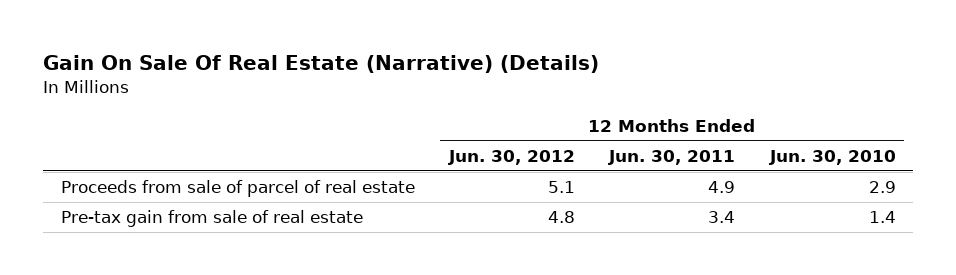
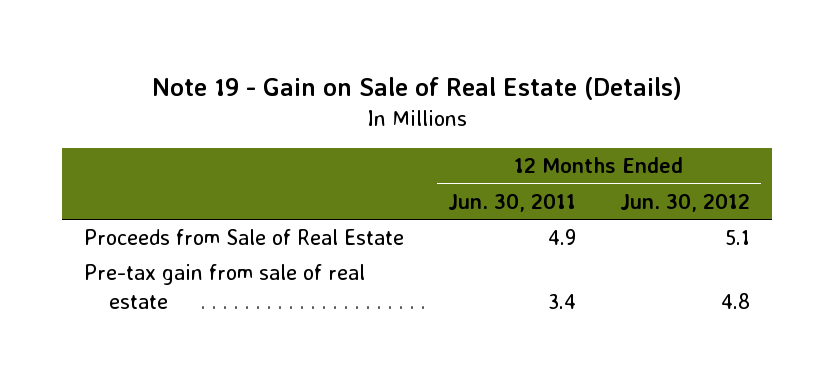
[43,55,600,74] Gain On Sale Of Real Estate (Narrative) (Details) -> [152,77,683,101] Note 19 - Gain on Sale of Real Estate (Details)
[768,149,896,165] Jun. 30, 2010 -> none
[60,180,415,198] Proceeds from sale of parcel of real estate -> [84,229,405,246] Proceeds from Sale of Real Estate

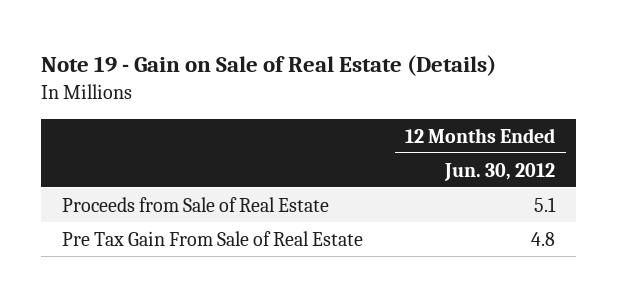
[448,192,577,212] Jun. 30, 2011 -> none
[84,264,366,309] Pre-tax gain from sale of real estate -> [61,230,363,246] Pre Tax Gain From Sale of Real Estate

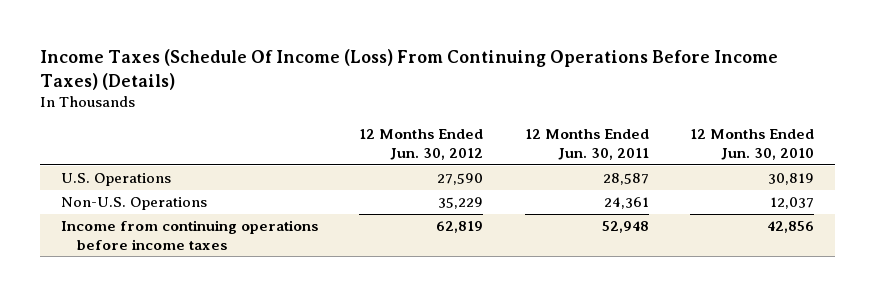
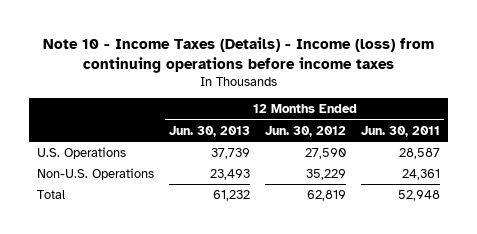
[39,49,778,90] Income Taxes (Schedule Of Income (Loss) From Continuing Operations Before Income Taxes) (Details) -> [42,36,434,73] Note 10 - Income Taxes (Details) - Income (loss) from continuing operations before income taxes
[690,129,815,161] 12 Months Ended Jun. 30, 2010 -> none
none -> [169,125,251,137] Jun. 30, 2013
[60,220,318,250] Income from continuing operations before income taxes -> [36,189,65,199] Total

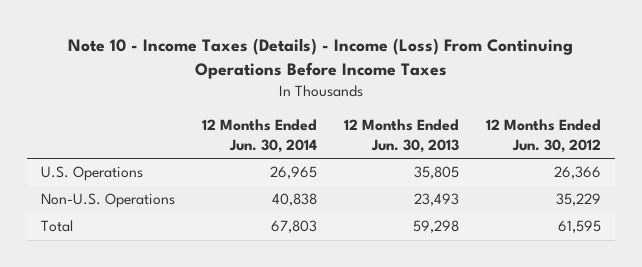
[42,36,434,73] Note 10 - Income Taxes (Details) - Income (loss) from continuing operations before income taxes -> [68,38,574,80] Note 10 - Income Taxes (Details) - Income (Loss) From Continuing Operations Before Income Taxes
[361,125,441,137] Jun. 30, 2011 -> none
none -> [202,118,318,153] 12 Months Ended Jun. 30, 2014
[211,147,251,159] 37,739 -> [414,166,460,180] 35,805
[305,147,347,159] 27,590 -> [554,166,602,180] 26,366
[213,189,251,201] 61,232 -> [413,220,460,234] 59,298
[307,189,347,201] 62,819 -> [558,220,602,234] 61,595

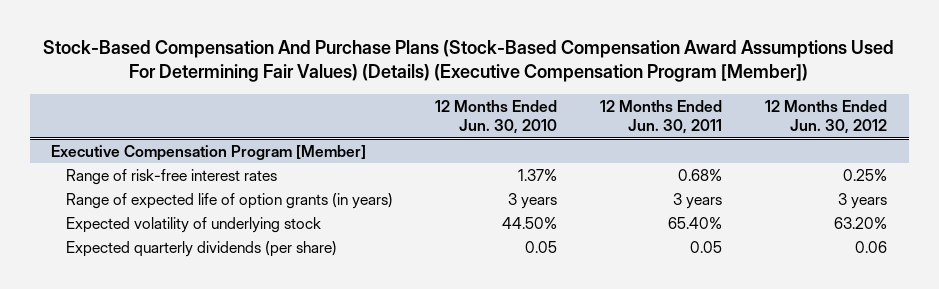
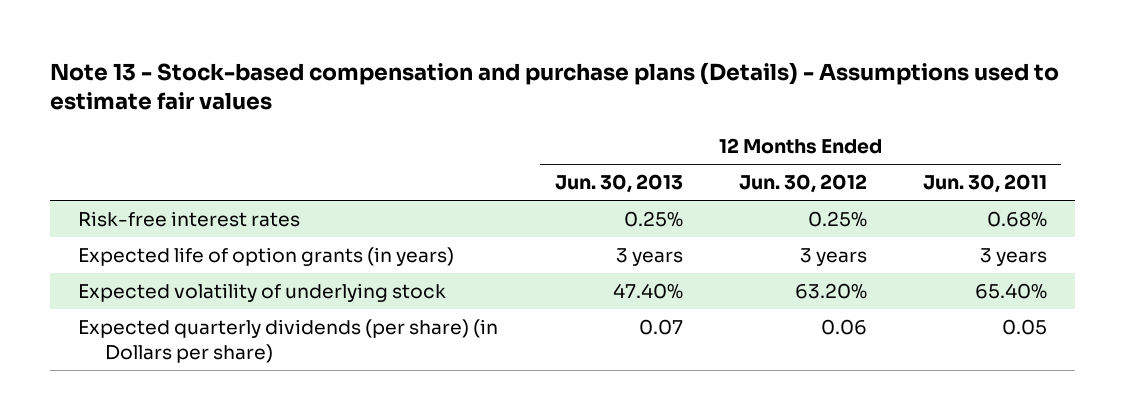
[43,40,895,83] Stock-Based Compensation And Purchase Plans (Stock-Based Compensation Award Assumptions Used For Determining Fair Values) (Details) (Executive Compensation Program [Member]) -> [50,61,1060,111] Note 13 - Stock-based compensation and purchase plans (Details) - Assumptions used to estimate fair values
[435,99,558,135] 12 Months Ended Jun. 30, 2010 -> none
none -> [554,174,683,194] Jun. 30, 2013
[51,144,367,161] Executive Compensation Program [Member] -> none
[65,168,277,185] Range of risk-free interest rates -> [78,210,301,227] Risk-free interest rates
[65,192,393,209] Range of expected life of option grants (in years) -> [78,246,455,266] Expected life of option grants (in years)
[65,240,337,257] Expected quarterly dividends (per share) -> [78,318,499,363] Expected quarterly dividends (per share) (in Dollars per share)

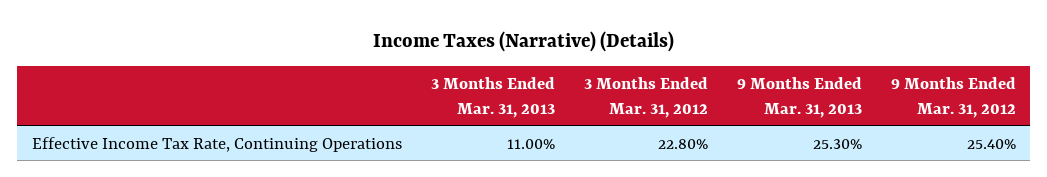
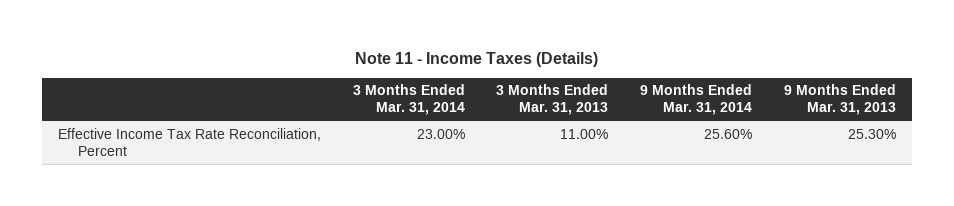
[372,31,674,53] Income Taxes (Narrative) (Details) -> [354,51,598,67] Note 11 - Income Taxes (Details)
[583,77,708,118] 3 Months Ended Mar. 31, 2012 -> none
[890,77,1016,118] 9 Months Ended Mar. 31, 2012 -> none
none -> [352,84,465,116] 3 Months Ended Mar. 31, 2014
none -> [640,84,753,116] 9 Months Ended Mar. 31, 2014
[31,136,402,152] Effective Income Tax Rate, Continuing Operations -> [57,127,321,156] Effective Income Tax Rate Reconciliation, Percent

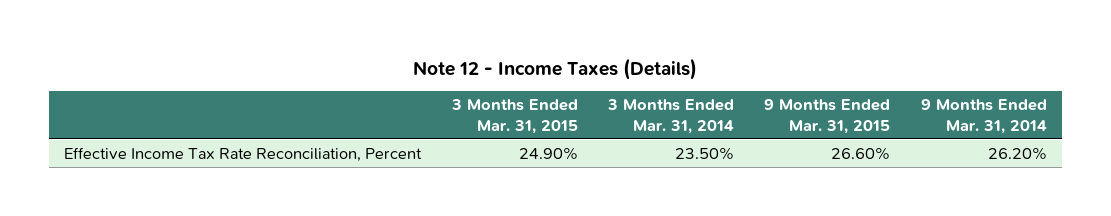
[354,51,598,67] Note 11 - Income Taxes (Details) -> [413,57,698,80] Note 12 - Income Taxes (Details)
[496,84,609,116] 3 Months Ended Mar. 31, 2013 -> none
[784,84,897,116] 9 Months Ended Mar. 31, 2013 -> none
none -> [450,99,578,134] 3 Months Ended Mar. 31, 2015
none -> [764,99,891,134] 9 Months Ended Mar. 31, 2015
[416,128,465,139] 23.00% -> [674,147,734,161] 23.50%
[704,128,753,139] 25.60% -> [987,147,1047,161] 26.20%

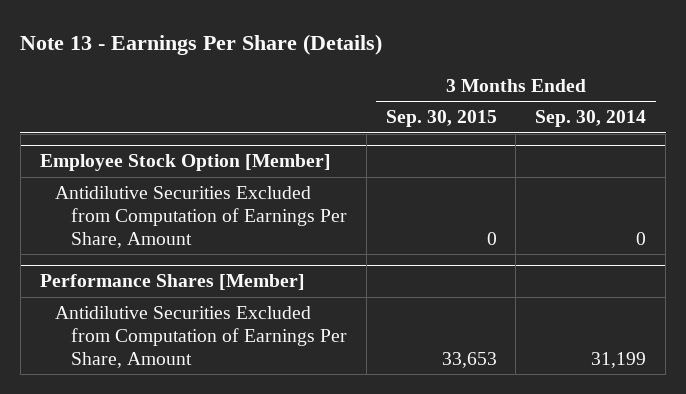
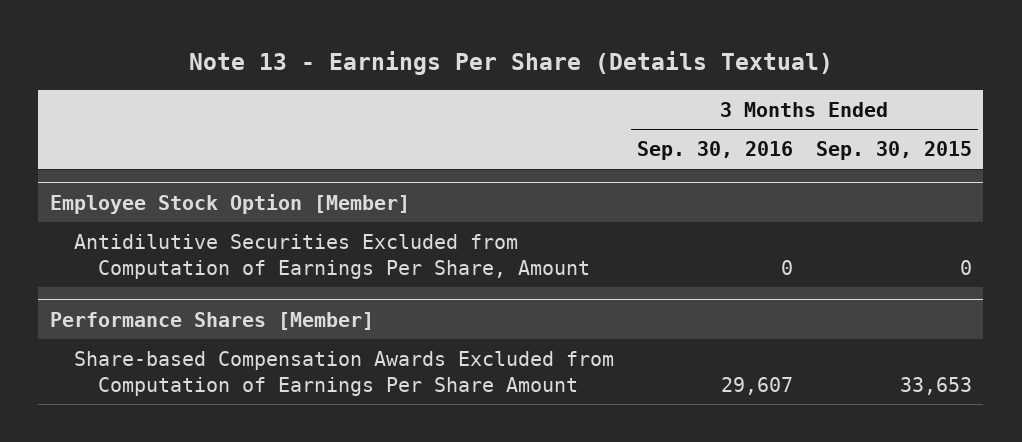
[20,34,383,56] Note 13 - Earnings Per Share (Details) -> [188,50,833,75] Note 13 - Earnings Per Share (Details Textual)
[535,110,647,128] Sep. 30, 2014 -> none
none -> [636,141,793,161] Sep. 30, 2016
[55,305,347,368] Antidilutive Securities Excluded from Computation of Earnings Per Share, Amount -> [74,351,615,396] Share-based Compensation Awards Excluded from Computation of Earnings Per Share Amount

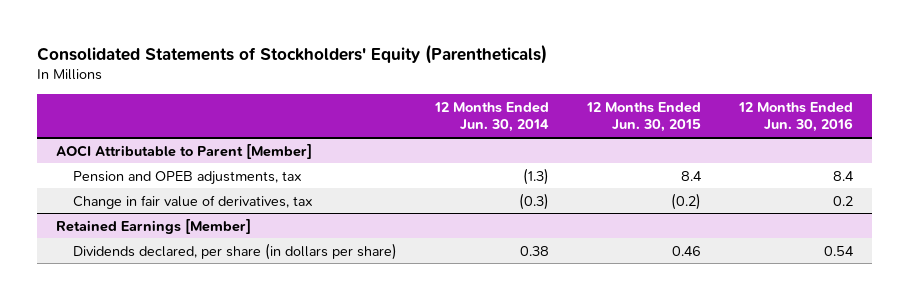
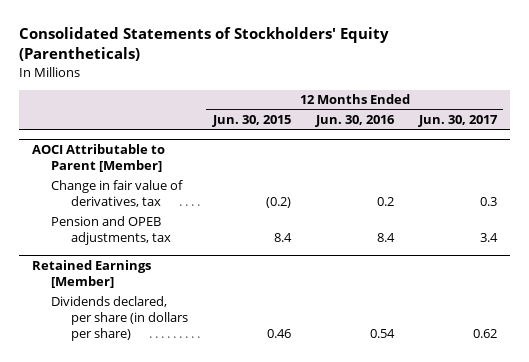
[433,101,549,133] 12 Months Ended Jun. 30, 2014 -> none
none -> [418,115,499,128] Jun. 30, 2017
[72,170,302,185] Pension and OPEB adjustments, tax -> [51,215,171,245] Pension and OPEB adjustments, tax

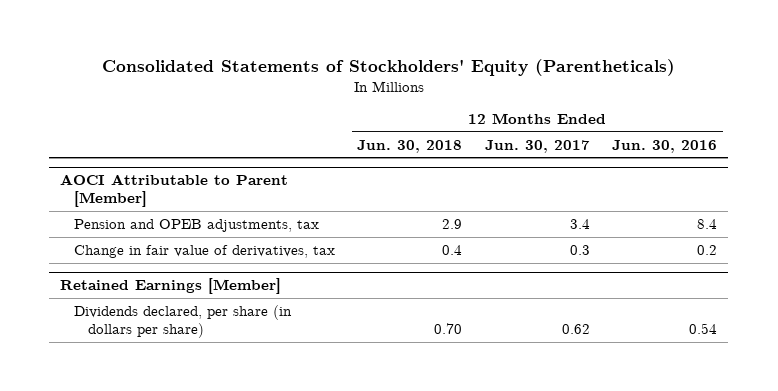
[211,115,291,128] Jun. 30, 2015 -> none
none -> [357,139,463,153] Jun. 30, 2018
[51,179,184,207] Change in fair value of derivatives, tax -> [74,244,336,258] Change in fair value of derivatives, tax

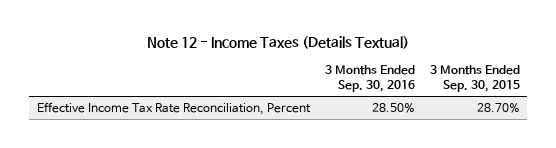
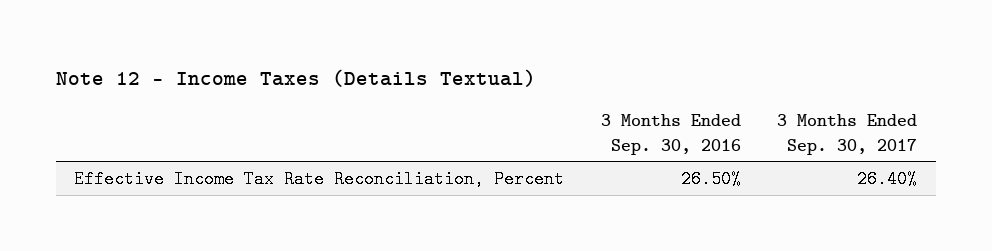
[429,65,520,93] 3 Months Ended Sep. 30, 2015 -> none
none -> [777,114,918,155] 3 Months Ended Sep. 30, 2017
[371,103,415,114] 28.50% -> [680,170,741,189] 26.50%

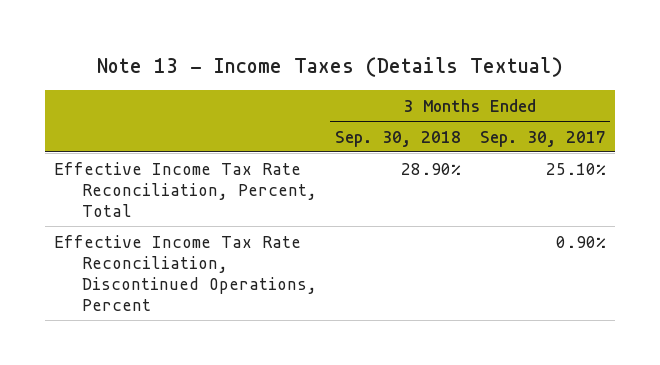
[56,69,537,88] Note 12 - Income Taxes (Details Textual) -> [96,56,563,77] Note 13 - Income Taxes (Details Textual)
[600,114,741,155] 3 Months Ended Sep. 30, 2016 -> none
none -> [335,130,462,147] Sep. 30, 2018
[74,170,565,189] Effective Income Tax Rate Reconciliation, Percent -> [54,161,317,217] Effective Income Tax Rate Reconciliation, Percent, Total
[857,170,918,189] 26.40% -> [545,162,606,175] 25.10%
none -> [54,234,317,311] Effective Income Tax Rate Reconciliation, Discontinued Operations, Percent

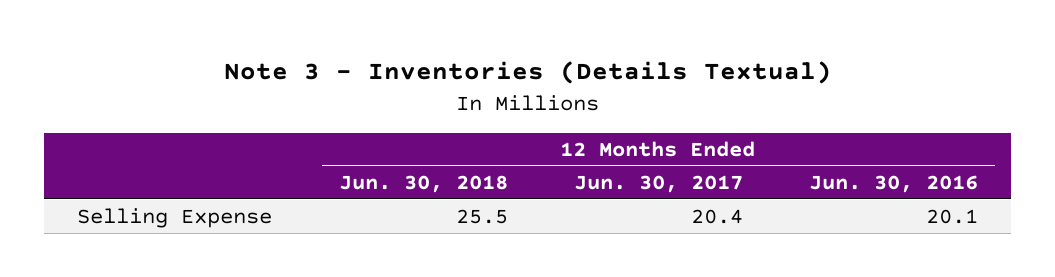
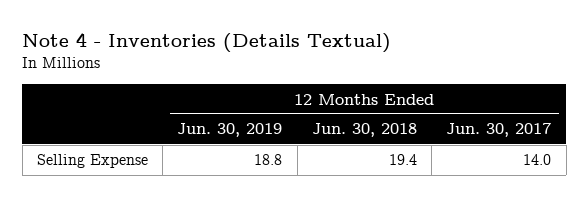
[223,61,832,85] Note 3 - Inventories (Details Textual) -> [22,31,392,53] Note 4 - Inventories (Details Textual)
[809,174,979,193] Jun. 30, 2016 -> none
none -> [177,123,283,138] Jun. 30, 2019
[455,209,508,225] 25.5 -> [388,154,417,166] 19.4
[690,209,743,225] 20.4 -> [523,154,552,166] 14.0

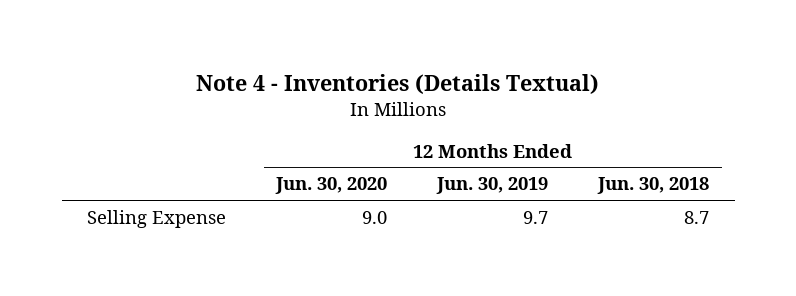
[446,123,552,138] Jun. 30, 2017 -> none
none -> [275,177,388,195] Jun. 30, 2020
[254,154,283,166] 18.8 -> [523,211,549,225] 9.7
[388,154,417,166] 19.4 -> [684,211,710,225] 8.7

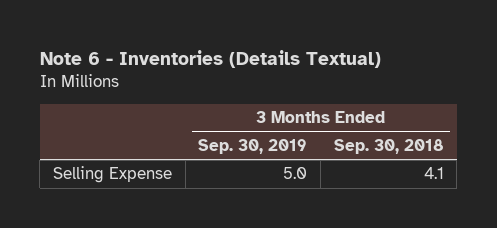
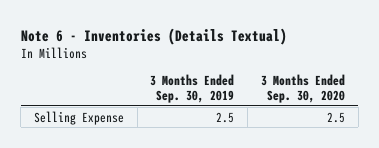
[333,139,444,155] Sep. 30, 2018 -> none
none -> [261,74,346,104] 3 Months Ended Sep. 30, 2020
[283,167,308,180] 5.0 -> [216,111,235,123] 2.5

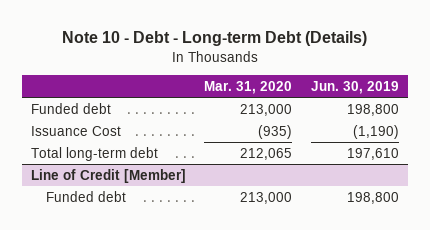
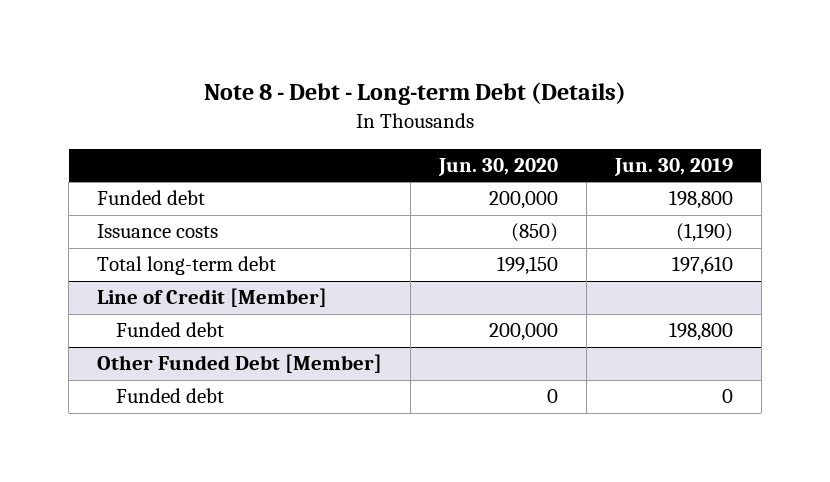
[61,31,367,47] Note 10 - Debt - Long-term Debt (Details) -> [203,82,626,106] Note 8 - Debt - Long-term Debt (Details)
[204,81,293,95] Mar. 31, 2020 -> none
none -> [437,158,558,177] Jun. 30, 2020
[31,125,122,136] Issuance Cost -> [97,224,219,239] Issuance costs
none -> [97,354,383,374] Other Funded Debt [Member]
none -> [115,388,224,404] Funded debt

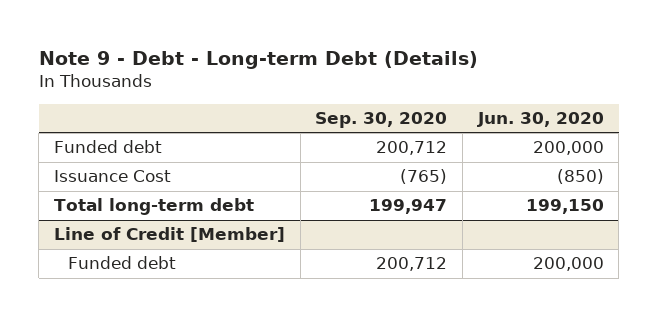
[203,82,626,106] Note 8 - Debt - Long-term Debt (Details) -> [38,50,478,69] Note 9 - Debt - Long-term Debt (Details)
[613,158,733,177] Jun. 30, 2019 -> none
none -> [315,111,448,128] Sep. 30, 2020
[97,224,219,239] Issuance costs -> [53,170,171,183] Issuance Cost
[97,354,383,374] Other Funded Debt [Member] -> none
[115,388,224,404] Funded debt -> none

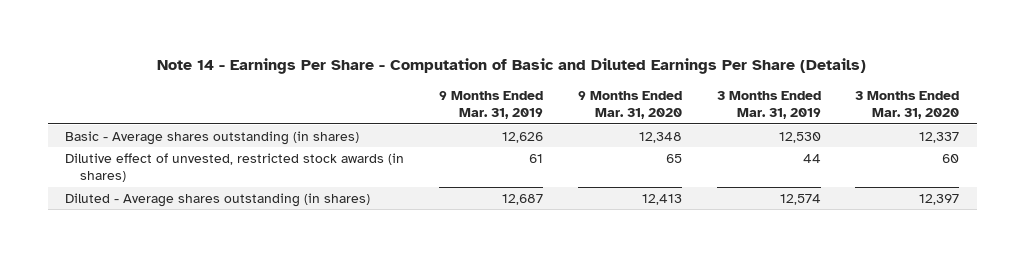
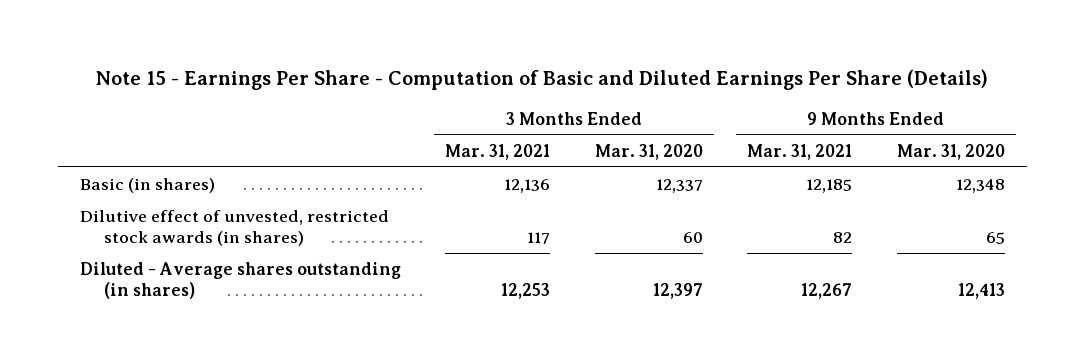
[157,57,867,74] Note 14 - Earnings Per Share - Computation of Basic and Diluted Earnings Per Share (Details) -> [96,68,989,90] Note 15 - Earnings Per Share - Computation of Basic and Diluted Earnings Per Share (Details)
[439,90,544,120] 9 Months Ended Mar. 31, 2019 -> none
[716,90,821,120] 3 Months Ended Mar. 31, 2019 -> none
none -> [445,143,551,160] Mar. 31, 2021
none -> [747,143,853,160] Mar. 31, 2021
[65,130,360,145] Basic - Average shares outstanding (in shares) -> [79,178,215,194] Basic (in shares)

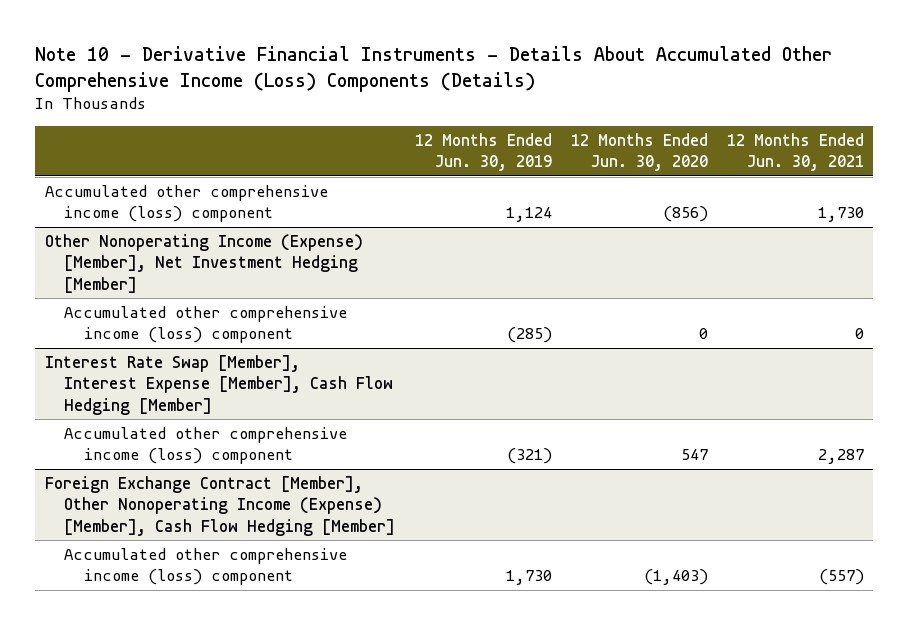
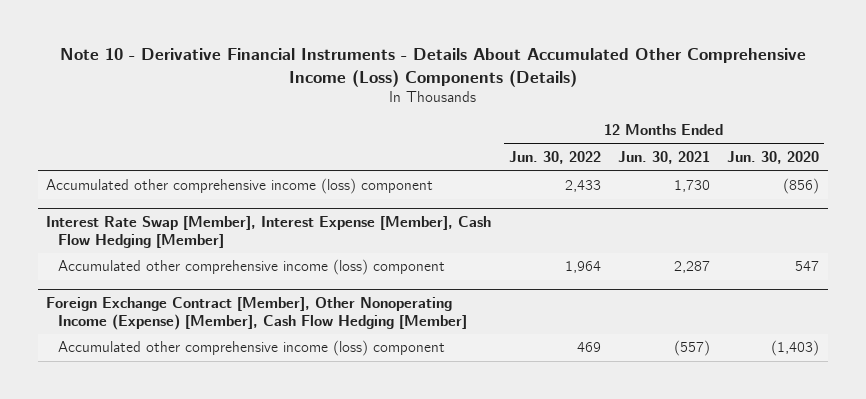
[414,132,552,172] 12 Months Ended Jun. 30, 2019 -> none
none -> [508,151,601,165] Jun. 30, 2022
[44,234,363,293] Other Nonoperating Income (Expense) [Member], Net Investment Hedging [Member] -> none
[64,306,348,344] Accumulated other comprehensive income (loss) component -> none

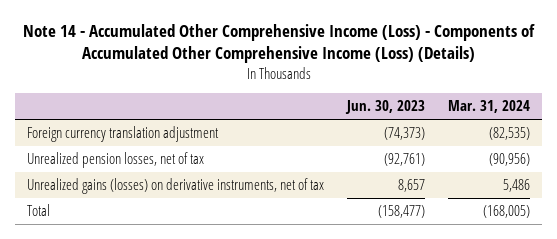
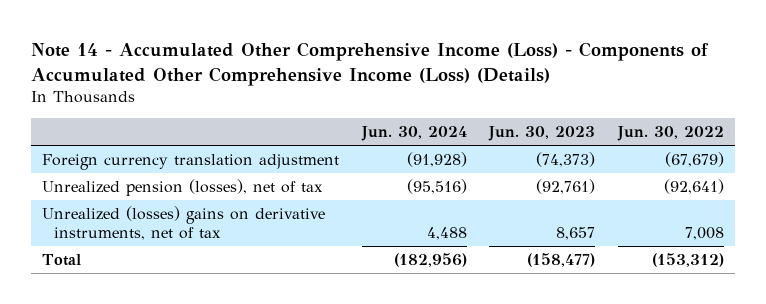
[448,100,531,114] Mar. 31, 2024 -> none
none -> [360,126,467,142] Jun. 30, 2024
none -> [616,126,724,142] Jun. 30, 2022
[26,152,204,169] Unrealized pension losses, net of tax -> [42,179,324,197] Unrealized pension (losses), net of tax
[26,178,324,195] Unrealized gains (losses) on derivative instruments, net of tax -> [42,206,326,241] Unrealized (losses) gains on derivative instruments, net of tax

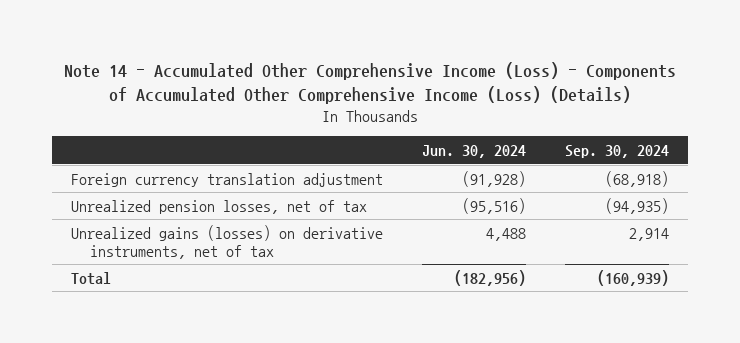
[488,126,596,142] Jun. 30, 2023 -> none
[616,126,724,142] Jun. 30, 2022 -> none
none -> [565,144,670,158] Sep. 30, 2024
[42,179,324,197] Unrealized pension (losses), net of tax -> [71,199,368,214] Unrealized pension losses, net of tax
[42,206,326,241] Unrealized (losses) gains on derivative instruments, net of tax -> [71,224,384,259] Unrealized gains (losses) on derivative instruments, net of tax

